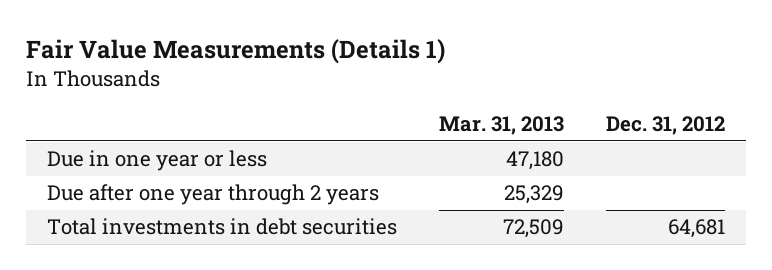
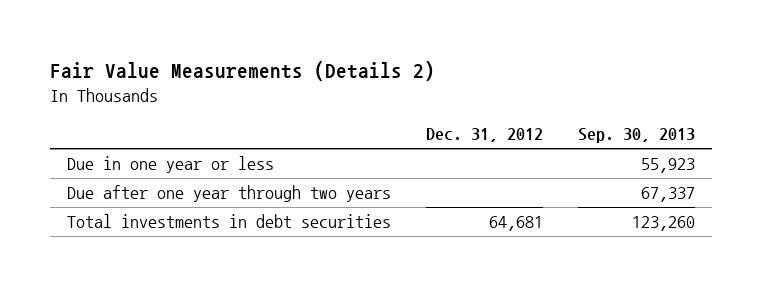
[25,38,445,64] Fair Value Measurements (Details 1) -> [49,61,435,82] Fair Value Measurements (Details 2)
[438,116,564,136] Mar. 31, 2013 -> none
none -> [577,128,695,144] Sep. 30, 2013
[46,184,379,206] Due after one year through 2 years -> [67,185,392,203] Due after one year through two years

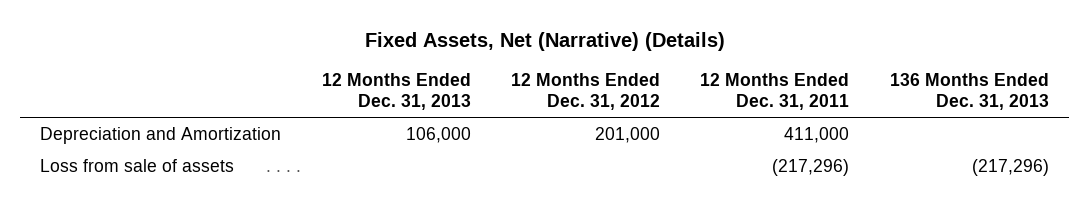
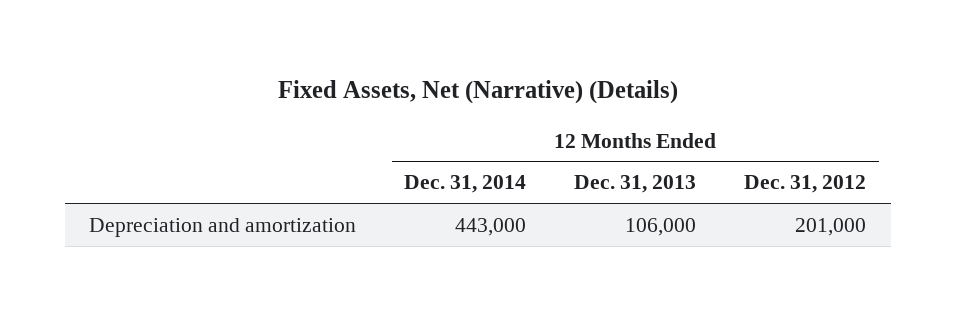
[700,73,850,111] 12 Months Ended Dec. 31, 2011 -> none
[889,73,1049,111] 136 Months Ended Dec. 31, 2013 -> none
none -> [404,175,527,194] Dec. 31, 2014
[40,159,235,173] Loss from sale of assets -> none
[40,127,282,145] Depreciation and Amortization -> [88,217,356,237] Depreciation and amortization

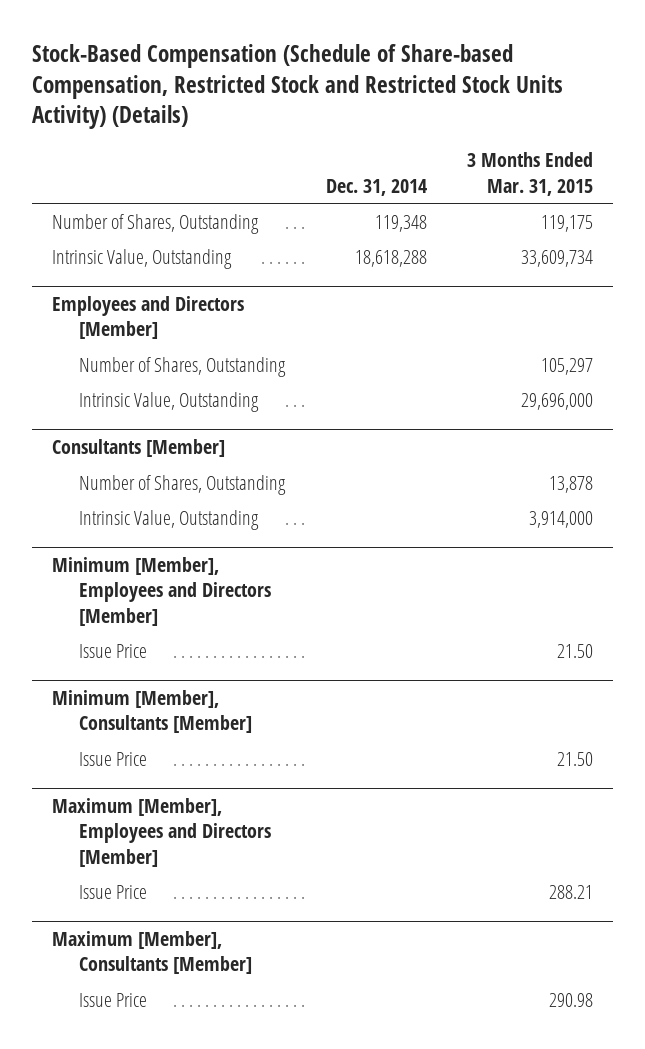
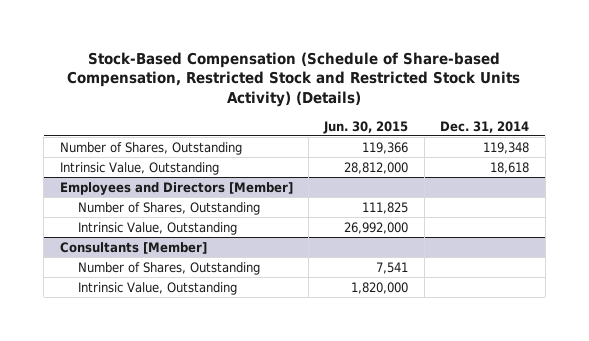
[467,152,594,196] 3 Months Ended Mar. 31, 2015 -> none
none -> [323,120,409,134] Jun. 30, 2015
[354,249,427,267] 18,618,288 -> [490,161,530,174] 18,618
[52,557,272,626] Minimum [Member], Employees and Directors [Member] -> none
[79,643,148,658] Issue Price -> none
[52,690,253,734] Minimum [Member], Consultants [Member] -> none
[79,751,148,766] Issue Price -> none
[52,798,272,867] Maximum [Member], Employees and Directors [Member] -> none
[79,884,148,899] Issue Price -> none
[52,931,253,975] Maximum [Member], Consultants [Member] -> none
[79,992,148,1007] Issue Price -> none

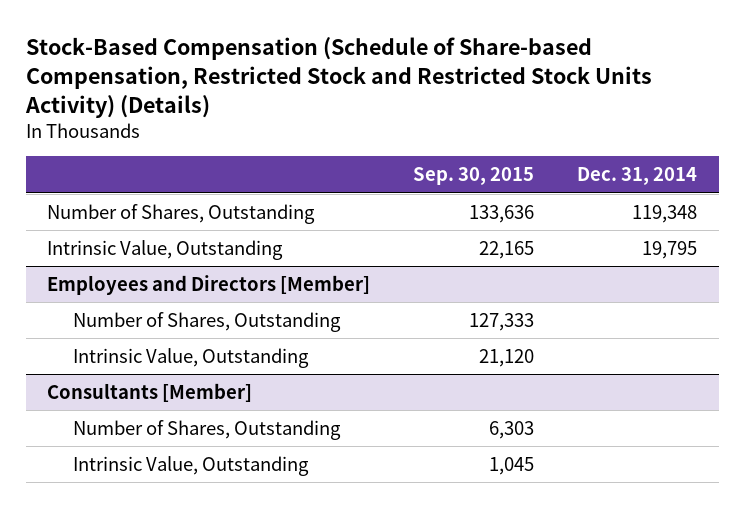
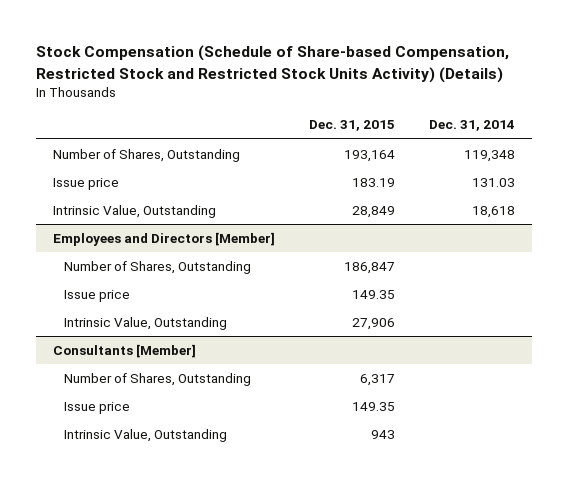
[24,36,652,118] Stock-Based Compensation (Schedule of Share-based Compensation, Restricted Stock and Restricted Stock Units Activity) (Details) -> [36,45,510,83] Stock Compensation (Schedule of Share-based Compensation, Restricted Stock and Restricted Stock Units Activity) (Details)
[413,167,535,186] Sep. 30, 2015 -> none
none -> [309,120,396,132] Dec. 31, 2015
none -> [53,177,120,190] Issue price
[642,240,698,259] 19,795 -> [472,205,516,218] 18,618
none -> [64,289,131,302] Issue price
none -> [64,401,131,414] Issue price

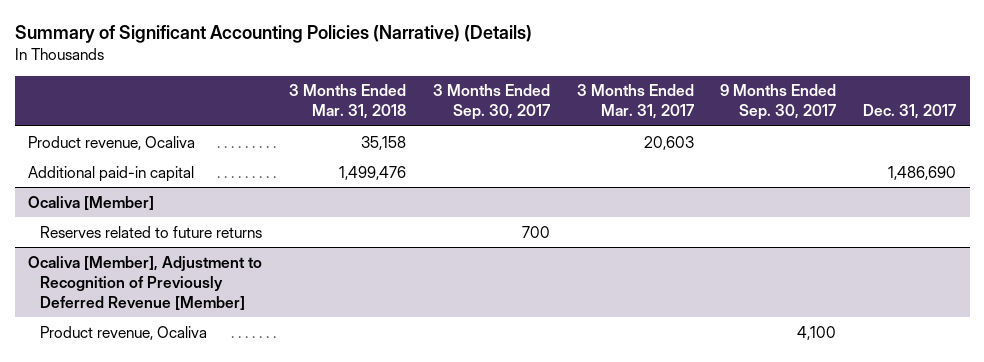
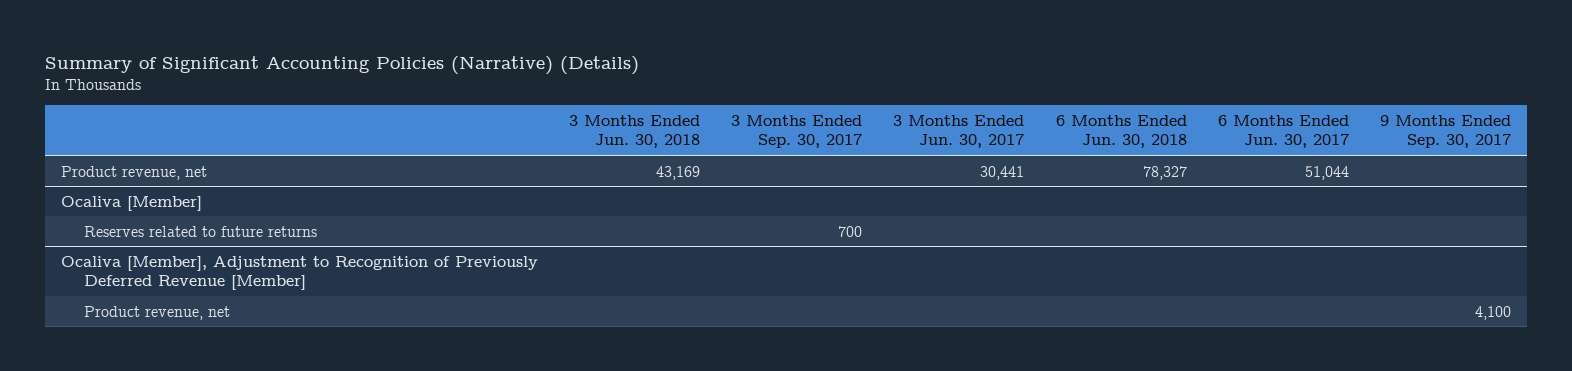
[289,84,407,120] 3 Months Ended Mar. 31, 2018 -> none
[576,84,694,120] 3 Months Ended Mar. 31, 2017 -> none
[863,104,957,120] Dec. 31, 2017 -> none
none -> [568,114,700,149] 3 Months Ended Jun. 30, 2018
none -> [893,114,1025,149] 3 Months Ended Jun. 30, 2017
none -> [1055,114,1187,149] 6 Months Ended Jun. 30, 2018
none -> [1217,114,1349,149] 6 Months Ended Jun. 30, 2017
[28,165,195,182] Additional paid-in capital -> none
[28,135,196,150] Product revenue, Ocaliva -> [60,165,207,180] Product revenue, net
[40,325,208,340] Product revenue, Ocaliva -> [84,305,231,320] Product revenue, net

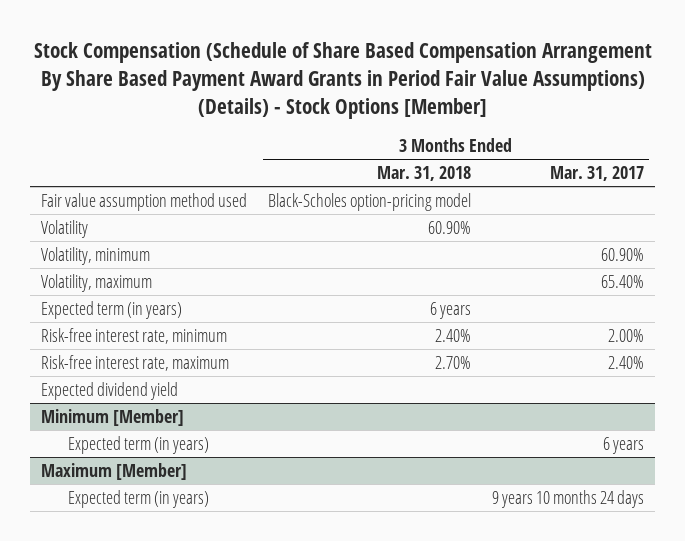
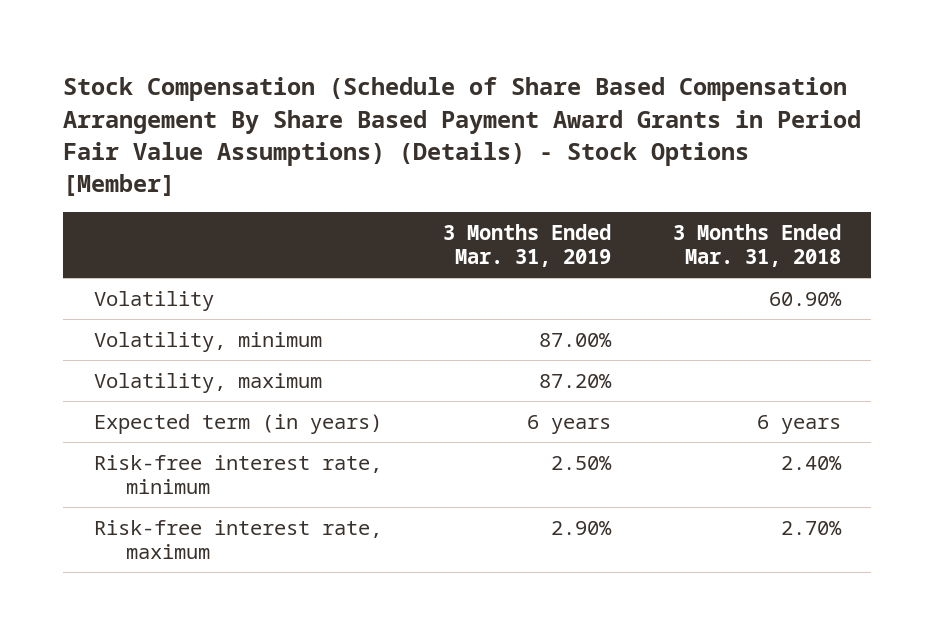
[550,166,645,182] Mar. 31, 2017 -> none
none -> [443,224,612,268] 3 Months Ended Mar. 31, 2019
[40,192,247,211] Fair value assumption method used -> none
[40,381,178,400] Expected dividend yield -> none
[40,408,184,426] Minimum [Member] -> none
[67,435,209,454] Expected term (in years) -> none
[40,462,187,480] Maximum [Member] -> none
[67,489,209,508] Expected term (in years) -> none

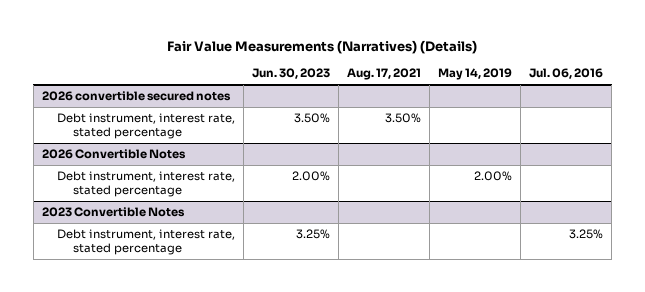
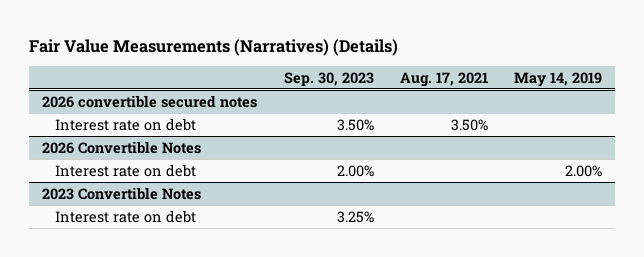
[252,68,331,80] Jun. 30, 2023 -> none
[529,68,604,80] Jul. 06, 2016 -> none
none -> [283,71,374,86] Sep. 30, 2023
[57,113,236,140] Debt instrument, interest rate, stated percentage -> [54,117,196,131] Interest rate on debt
[57,171,236,198] Debt instrument, interest rate, stated percentage -> [54,163,196,177] Interest rate on debt
[57,229,236,256] Debt instrument, interest rate, stated percentage -> [54,209,196,223] Interest rate on debt

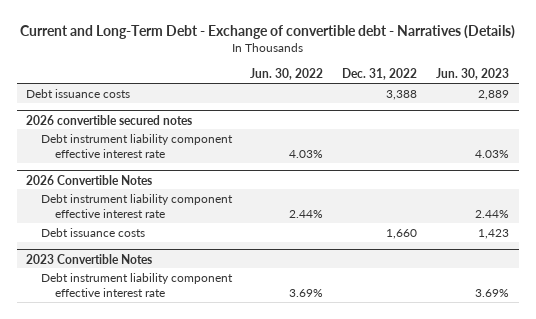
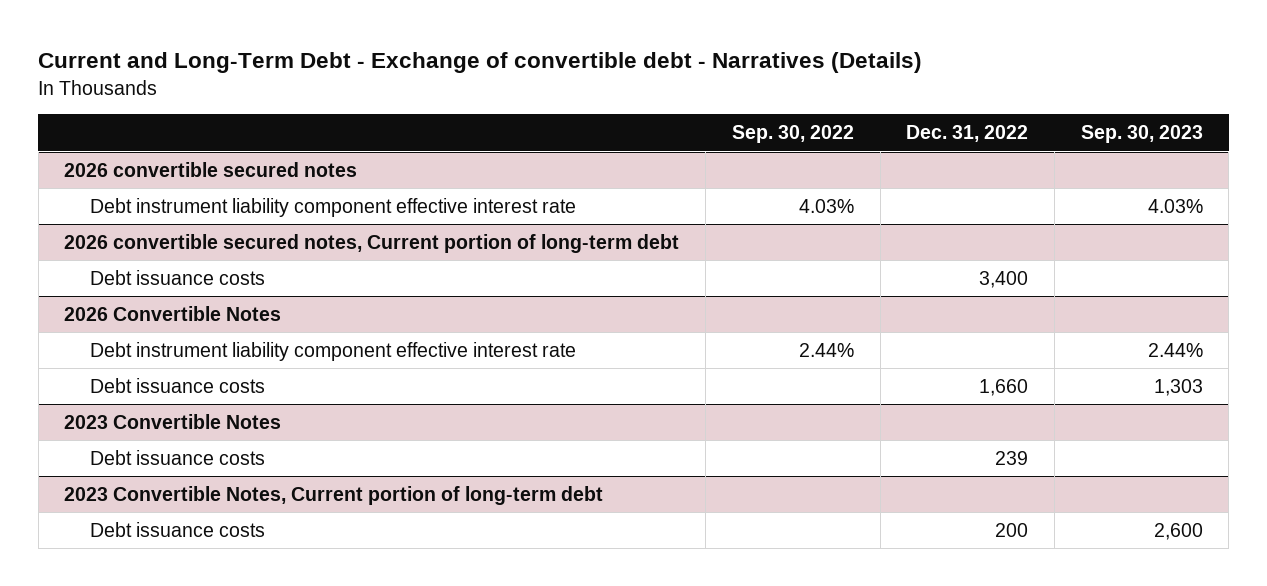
[250,68,324,81] Jun. 30, 2022 -> none
[436,68,510,81] Jun. 30, 2023 -> none
none -> [731,125,854,144] Sep. 30, 2022
none -> [1080,125,1203,144] Sep. 30, 2023
[26,88,131,98] Debt issuance costs -> none
none -> [64,233,680,253] 2026 convertible secured notes, Current portion of long-term debt
none -> [89,269,265,285] Debt issuance costs
[40,272,233,298] Debt instrument liability component effective interest rate -> none
none -> [89,449,265,465] Debt issuance costs
none -> [64,485,604,505] 2023 Convertible Notes, Current portion of long-term debt
none -> [89,521,265,537] Debt issuance costs

